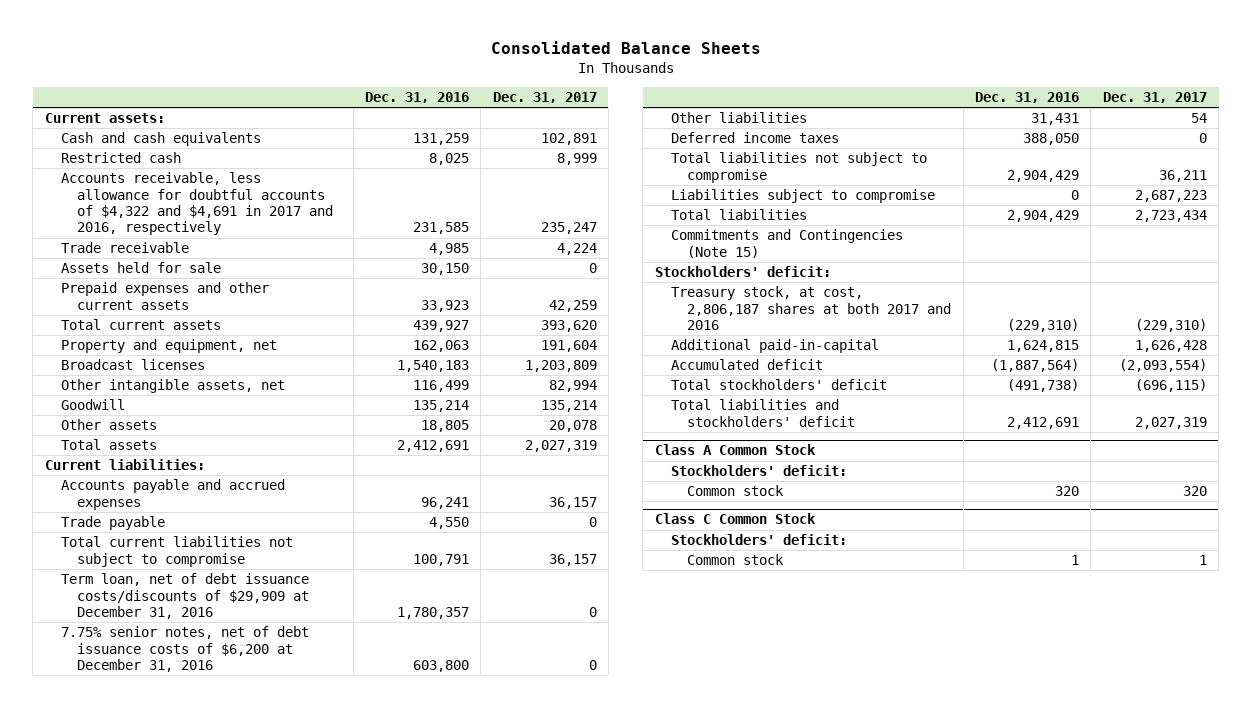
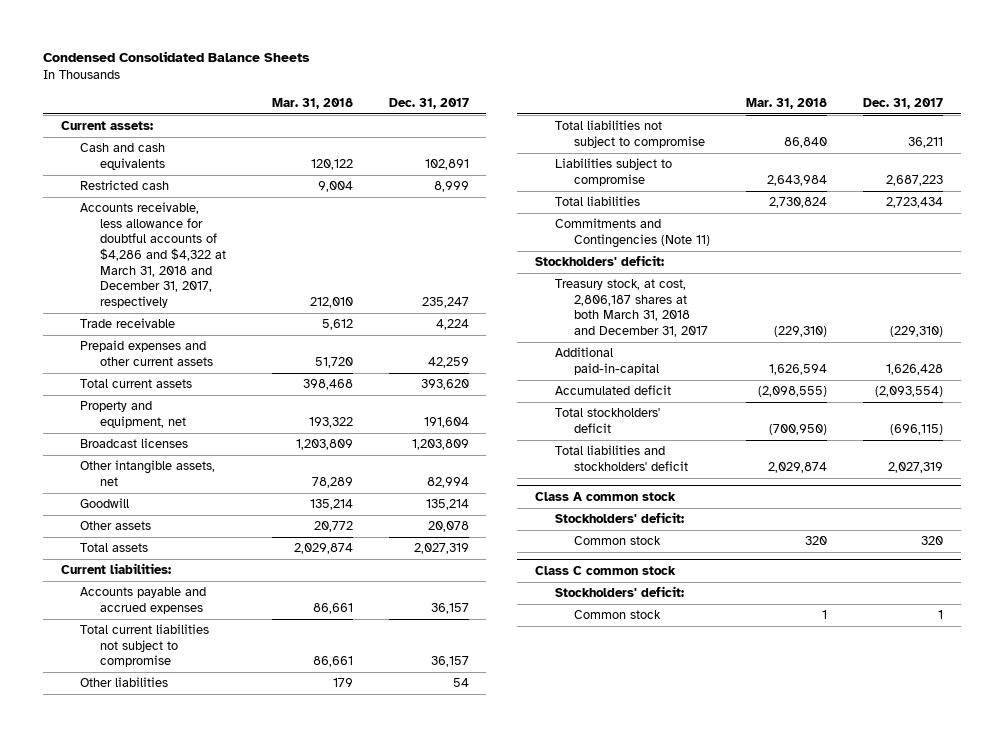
[490,41,761,55] Consolidated Balance Sheets -> [43,51,311,63] Condensed Consolidated Balance Sheets
[364,91,469,103] Dec. 31, 2016 -> none
none -> [271,97,353,109] Mar. 31, 2018
[60,172,334,236] Accounts receivable, less allowance for doubtful accounts of $4,322 and $4,691 in 2017 and 2016, respectively -> [80,202,226,308] Accounts receivable, less allowance for doubtful accounts of $4,286 and $4,322 at March 31, 2018 and December 31, 2017, respectively
[60,262,221,274] Assets held for sale -> none
[60,516,165,531] Trade payable -> none
[60,573,310,619] Term loan, net of debt issuance costs/discounts of $29,909 at December 31, 2016 -> none
[60,626,309,672] 7.75% senior notes, net of debt issuance costs of $6,200 at December 31, 2016 -> none
[671,132,840,144] Deferred income taxes -> none
[671,229,904,258] Commitments and Contingencies (Note 15) -> [554,218,711,248] Commitments and Contingencies (Note 11)
[671,286,952,330] Treasury stock, at cost, 2,806,187 shares at both 2017 and 2016 -> [554,279,709,337] Treasury stock, at cost, 2,806,187 shares at both March 31, 2018 and December 31, 2017
[654,444,816,456] Class A Common Stock -> [535,492,677,502] Class A common stock
[654,513,816,525] Class C Common Stock -> [535,566,677,576] Class C common stock

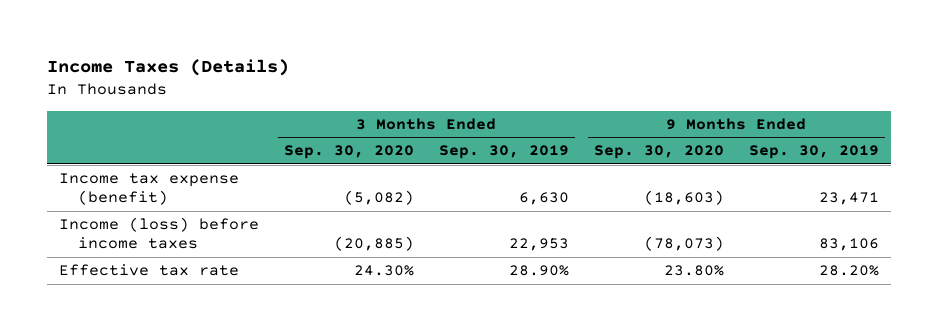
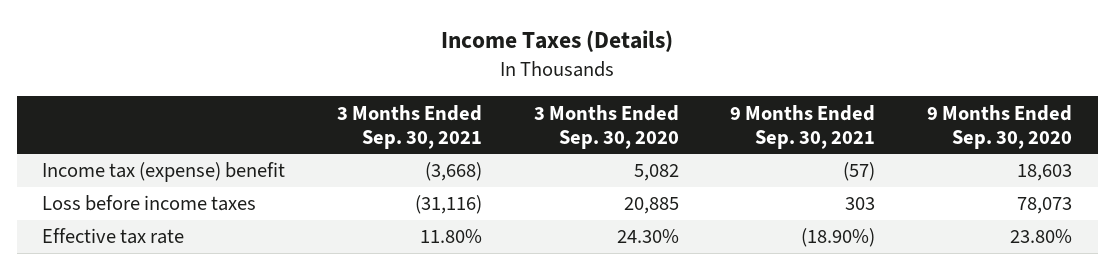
[438,145,569,160] Sep. 30, 2019 -> none
[748,145,879,160] Sep. 30, 2019 -> none
none -> [337,104,483,149] 3 Months Ended Sep. 30, 2021
none -> [730,104,876,149] 9 Months Ended Sep. 30, 2021
[59,173,240,206] Income tax expense (benefit) -> [42,162,286,183] Income tax (expense) benefit
[344,190,415,206] (5,082) -> [633,164,679,182] 5,082
[643,190,724,206] (18,603) -> [1016,164,1072,182] 18,603
[59,217,260,250] Income (loss) before income taxes -> [42,195,257,212] Loss before income taxes
[334,236,415,252] (20,885) -> [623,197,679,215] 20,885
[643,236,724,252] (78,073) -> [1016,197,1072,215] 78,073

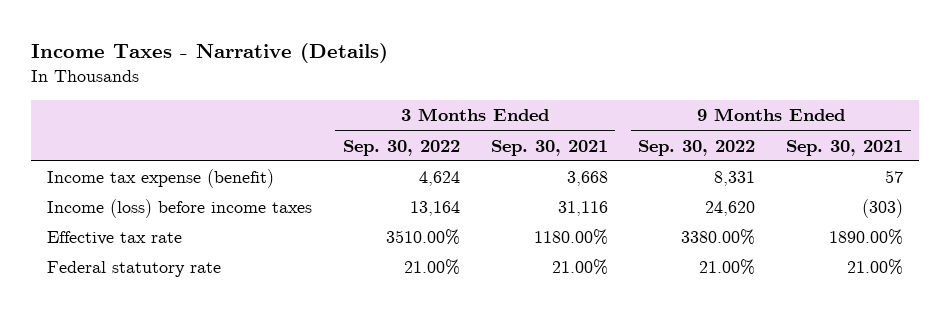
[441,30,674,53] Income Taxes (Details) -> [31,43,389,64] Income Taxes - Narrative (Details)
[533,104,679,149] 3 Months Ended Sep. 30, 2020 -> none
[926,104,1072,149] 9 Months Ended Sep. 30, 2020 -> none
none -> [342,139,460,156] Sep. 30, 2022
none -> [638,139,756,156] Sep. 30, 2022
[42,162,286,183] Income tax (expense) benefit -> [46,169,274,189] Income tax expense (benefit)
[425,162,483,182] (3,668) -> [566,171,608,187] 3,668
[843,162,876,182] (57) -> [885,170,904,184] 57
[42,195,257,212] Loss before income taxes -> [46,199,312,219] Income (loss) before income taxes
[415,195,483,215] (31,116) -> [557,201,608,217] 31,116
[845,197,876,211] 303 -> [862,199,904,219] (303)
[420,229,483,244] 11.80% -> [533,229,608,246] 1180.00%
[801,228,876,248] (18.90%) -> [829,229,904,246] 1890.00%
none -> [46,261,221,278] Federal statutory rate

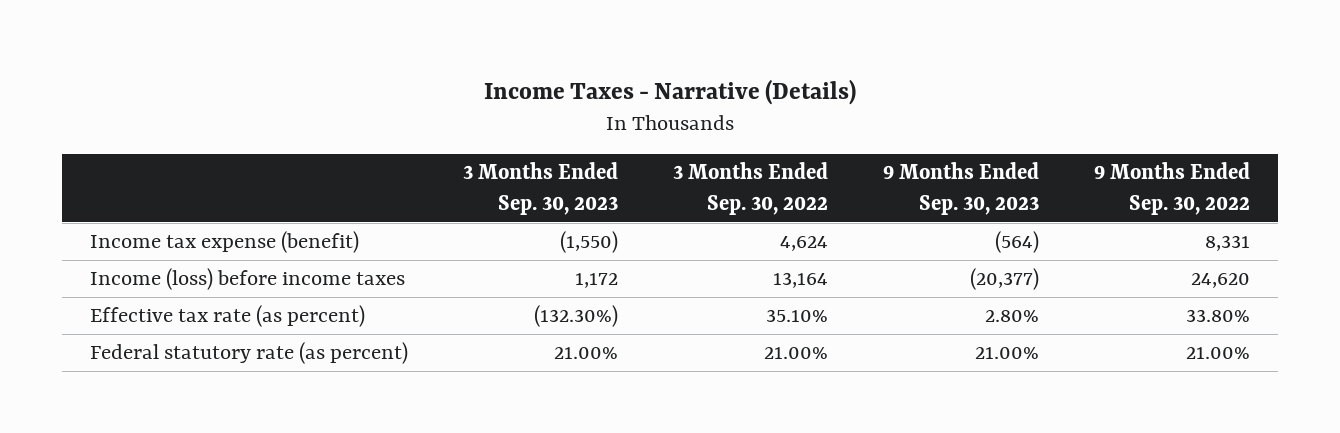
[490,139,608,156] Sep. 30, 2021 -> none
[786,139,904,156] Sep. 30, 2021 -> none
none -> [462,162,618,215] 3 Months Ended Sep. 30, 2023
none -> [883,162,1040,215] 9 Months Ended Sep. 30, 2023
[46,231,182,246] Effective tax rate -> [89,305,365,328] Effective tax rate (as percent)
[385,229,460,246] 3510.00% -> [765,309,828,323] 35.10%
[681,229,756,246] 3380.00% -> [1186,309,1251,323] 33.80%
[46,261,221,278] Federal statutory rate -> [89,342,408,365] Federal statutory rate (as percent)

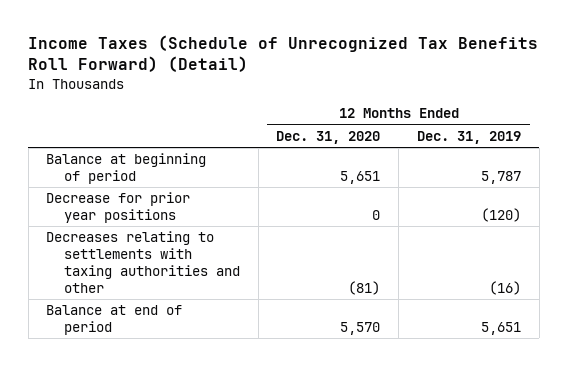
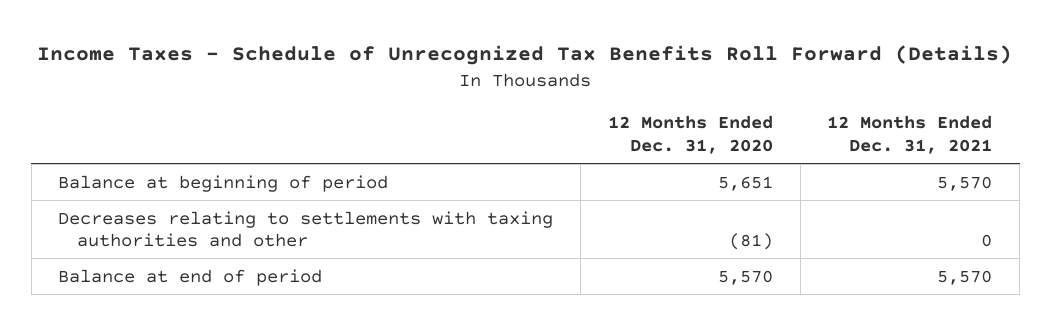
[28,35,539,73] Income Taxes (Schedule of Unrecognized Tax Benefits Roll Forward) (Detail) -> [37,45,1013,66] Income Taxes - Schedule of Unrecognized Tax Benefits Roll Forward (Details)
[416,130,521,144] Dec. 31, 2019 -> none
none -> [827,115,993,154] 12 Months Ended Dec. 31, 2021
[46,192,191,224] Decrease for prior year positions -> none

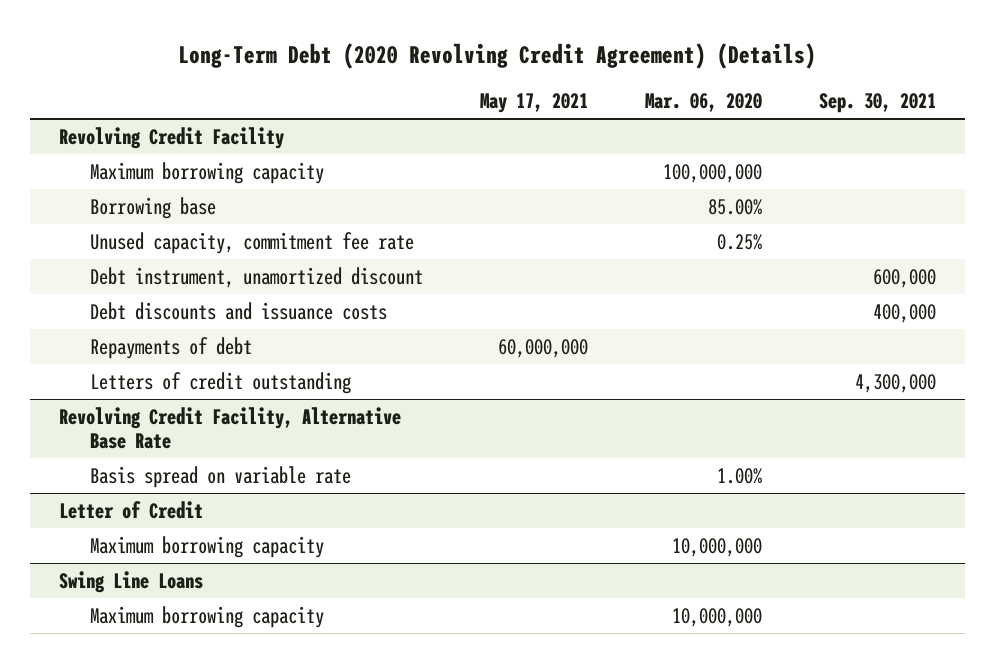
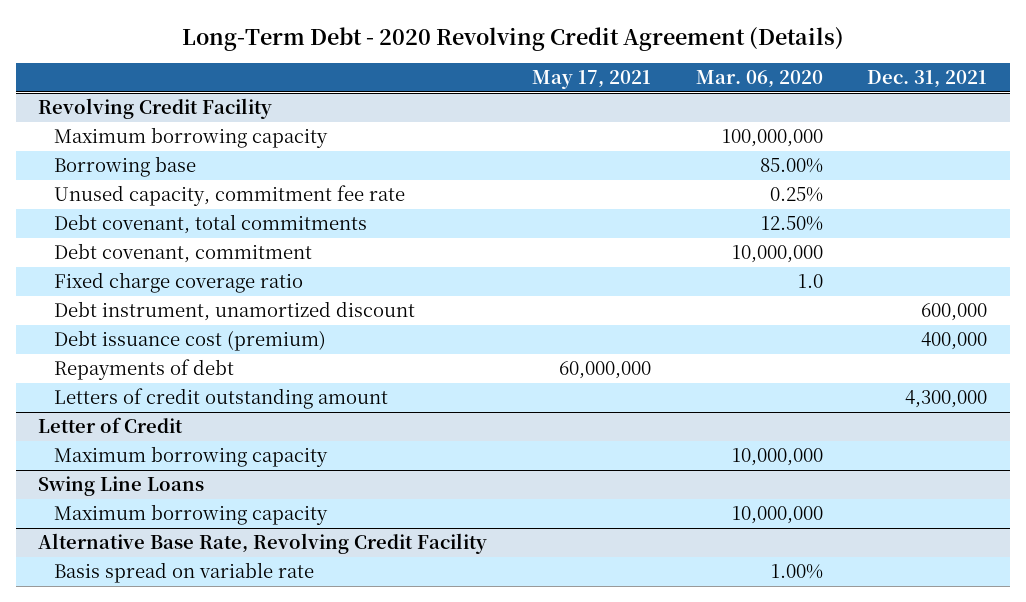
[178,42,817,69] Long-Term Debt (2020 Revolving Credit Agreement) (Details) -> [181,26,844,51] Long-Term Debt - 2020 Revolving Credit Agreement (Details)
[819,93,937,114] Sep. 30, 2021 -> none
none -> [867,70,988,89] Dec. 31, 2021
none -> [54,214,368,235] Debt covenant, total commitments
none -> [54,243,313,264] Debt covenant, commitment
none -> [54,272,304,294] Fixed charge coverage ratio
[90,301,388,320] Debt discounts and issuance costs -> [54,330,327,352] Debt issuance cost (premium)
[58,406,401,449] Revolving Credit Facility, Alternative Base Rate -> none
[90,465,352,488] Basis spread on variable rate -> none
[90,371,352,394] Letters of credit outstanding -> [54,388,389,410] Letters of credit outstanding amount
none -> [38,533,488,555] Alternative Base Rate, Revolving Credit Facility
none -> [54,562,315,584] Basis spread on variable rate

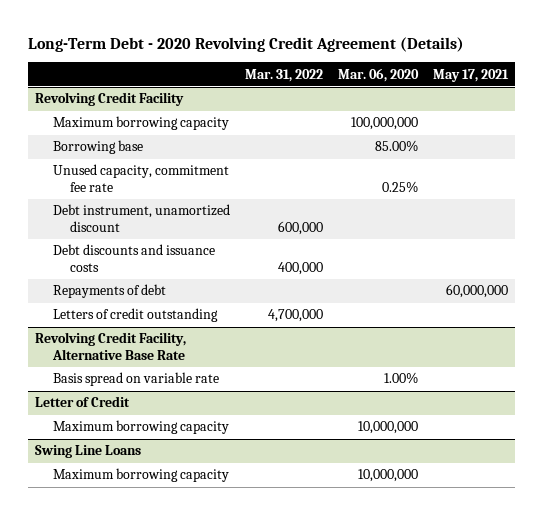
[867,70,988,89] Dec. 31, 2021 -> none
none -> [244,68,323,82] Mar. 31, 2022
[54,214,368,235] Debt covenant, total commitments -> none
[54,243,313,264] Debt covenant, commitment -> none
[54,272,304,294] Fixed charge coverage ratio -> none
[54,330,327,352] Debt issuance cost (premium) -> [52,244,215,273] Debt discounts and issuance costs
[54,388,389,410] Letters of credit outstanding amount -> [52,308,218,323] Letters of credit outstanding
none -> [35,332,187,361] Revolving Credit Facility, Alternative Base Rate
none -> [52,372,219,387] Basis spread on variable rate
[38,533,488,555] Alternative Base Rate, Revolving Credit Facility -> none
[54,562,315,584] Basis spread on variable rate -> none

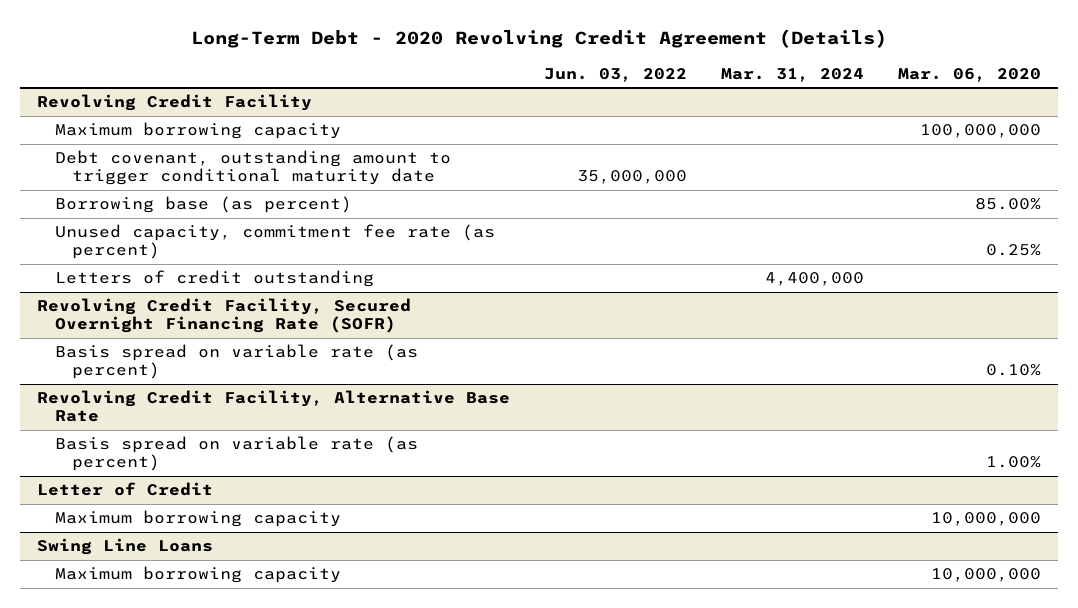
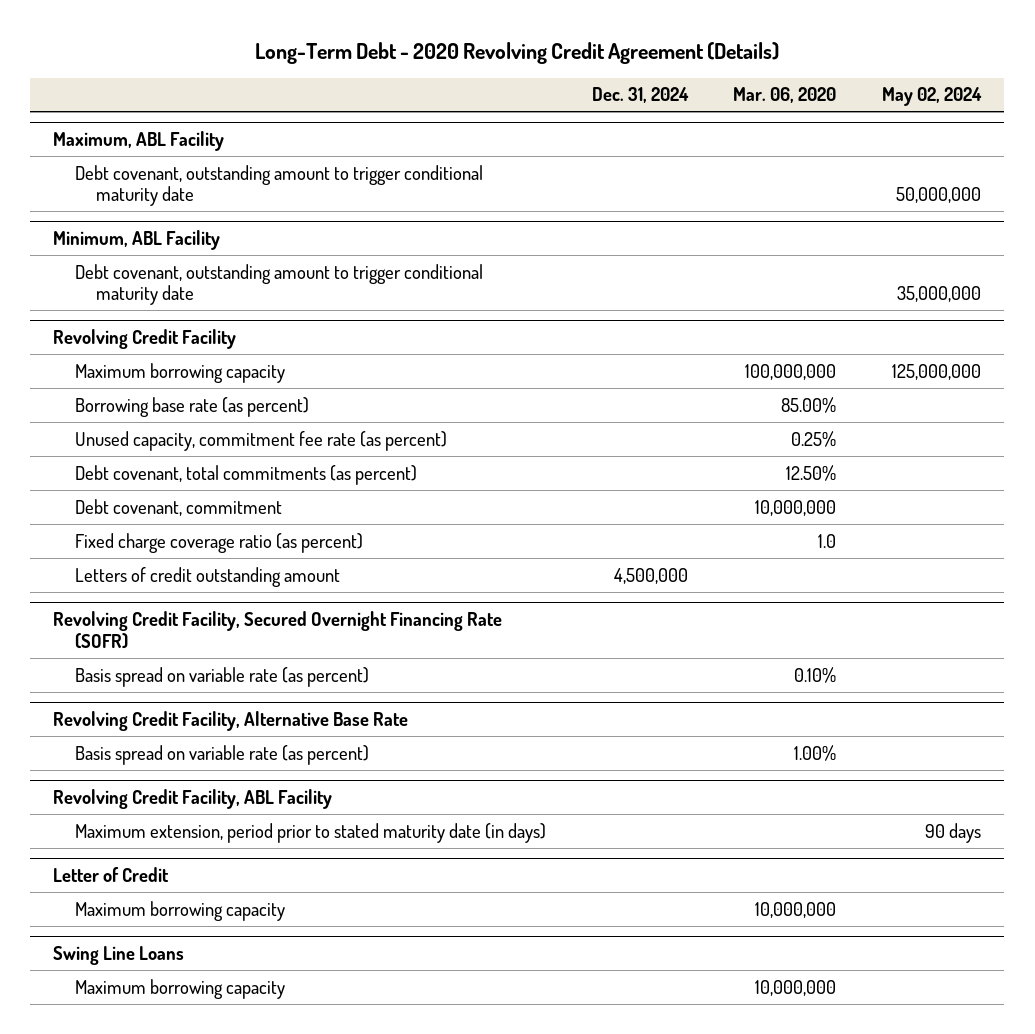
[543,67,687,82] Jun. 03, 2022 -> none
[720,67,864,82] Mar. 31, 2024 -> none
none -> [591,87,689,104] Dec. 31, 2024
none -> [882,87,983,107] May 02, 2024
none -> [53,131,225,152] Maximum, ABL Facility
none -> [74,164,483,207] Debt covenant, outstanding amount to trigger conditional maturity date
none -> [53,230,221,251] Minimum, ABL Facility
none -> [74,263,483,306] Debt covenant, outstanding amount to trigger conditional maturity date
[54,150,451,186] Debt covenant, outstanding amount to trigger conditional maturity date -> none
[54,196,352,214] Borrowing base (as percent) -> [74,396,309,417] Borrowing base rate (as percent)
none -> [74,464,417,485] Debt covenant, total commitments (as percent)
none -> [74,498,282,516] Debt covenant, commitment
none -> [74,532,363,553] Fixed charge coverage ratio (as percent)
[54,270,374,288] Letters of credit outstanding -> [74,566,340,587] Letters of credit outstanding amount
none -> [53,789,333,810] Revolving Credit Facility, ABL Facility
none -> [74,822,546,843] Maximum extension, period prior to stated maturity date (in days)

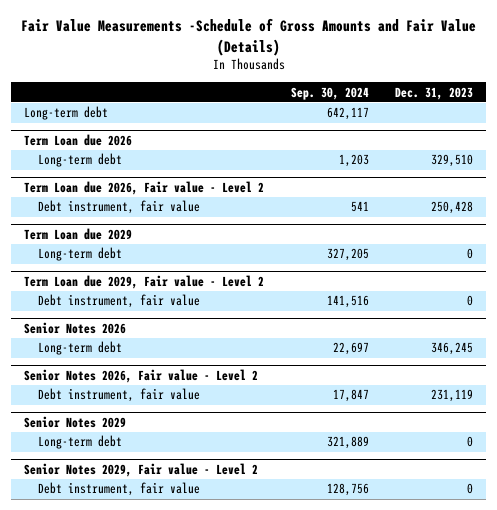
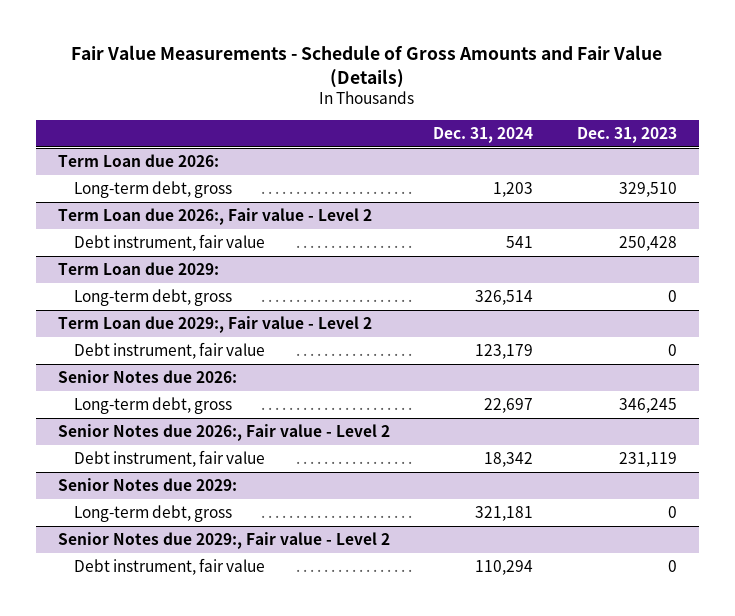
[20,18,476,56] Fair Value Measurements -Schedule of Gross Amounts and Fair Value (Details) -> [71,45,663,88] Fair Value Measurements - Schedule of Gross Amounts and Fair Value (Details)
[290,86,369,100] Sep. 30, 2024 -> none
none -> [433,126,534,143] Dec. 31, 2024
[24,106,109,121] Long-term debt -> none
[24,133,133,146] Term Loan due 2026 -> [58,154,220,168] Term Loan due 2026:
[37,153,122,168] Long-term debt -> [73,181,232,199] Long-term debt, gross
[24,180,265,195] Term Loan due 2026, Fair value - Level 2 -> [58,208,373,226] Term Loan due 2026:, Fair value - Level 2
[24,227,133,240] Term Loan due 2029 -> [58,262,220,276] Term Loan due 2029:
[37,247,122,262] Long-term debt -> [73,289,232,307] Long-term debt, gross
[24,274,265,289] Term Loan due 2029, Fair value - Level 2 -> [58,316,373,334] Term Loan due 2029:, Fair value - Level 2
[24,321,127,334] Senior Notes 2026 -> [58,370,238,384] Senior Notes due 2026:
[37,341,122,356] Long-term debt -> [73,397,232,415] Long-term debt, gross
[24,368,259,383] Senior Notes 2026, Fair value - Level 2 -> [58,424,391,442] Senior Notes due 2026:, Fair value - Level 2
[24,415,127,428] Senior Notes 2029 -> [58,478,238,492] Senior Notes due 2029:
[37,435,122,450] Long-term debt -> [73,505,232,523] Long-term debt, gross
[24,462,259,477] Senior Notes 2029, Fair value - Level 2 -> [58,532,391,550] Senior Notes due 2029:, Fair value - Level 2

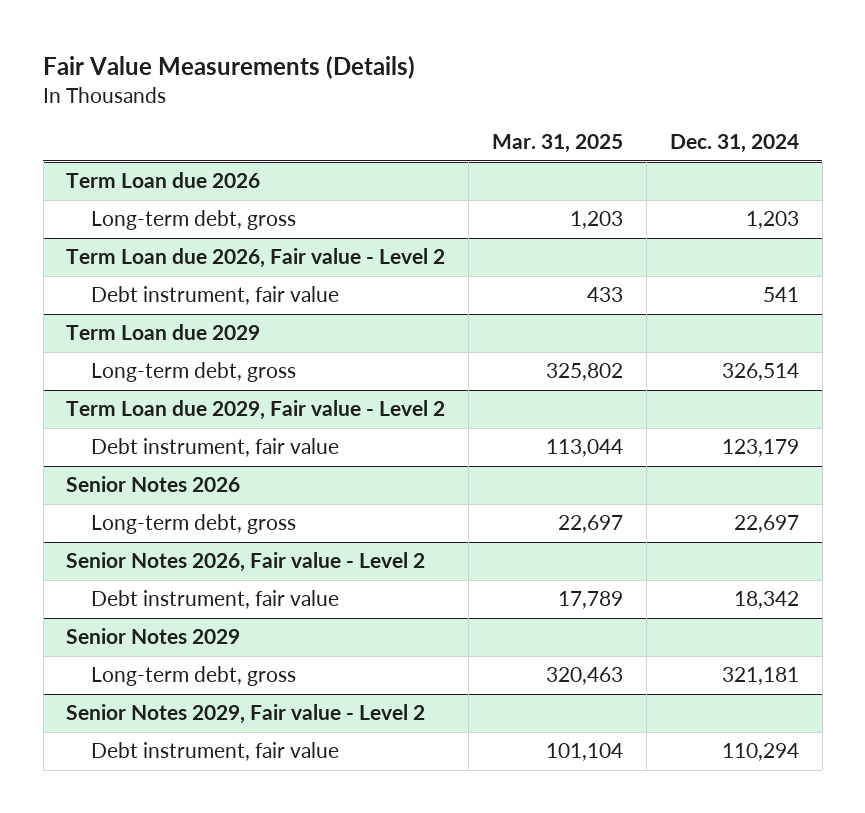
[71,45,663,88] Fair Value Measurements - Schedule of Gross Amounts and Fair Value (Details) -> [43,55,416,79] Fair Value Measurements (Details)
[576,126,677,143] Dec. 31, 2023 -> none
none -> [492,134,624,154] Mar. 31, 2025
[58,154,220,168] Term Loan due 2026: -> [66,172,261,189] Term Loan due 2026
[58,208,373,226] Term Loan due 2026:, Fair value - Level 2 -> [66,248,446,269] Term Loan due 2026, Fair value - Level 2
[58,262,220,276] Term Loan due 2029: -> [66,324,261,341] Term Loan due 2029
[58,316,373,334] Term Loan due 2029:, Fair value - Level 2 -> [66,400,446,421] Term Loan due 2029, Fair value - Level 2
[58,370,238,384] Senior Notes due 2026: -> [66,476,241,493] Senior Notes 2026
[58,424,391,442] Senior Notes due 2026:, Fair value - Level 2 -> [66,552,426,573] Senior Notes 2026, Fair value - Level 2
[58,478,238,492] Senior Notes due 2029: -> [66,628,241,645] Senior Notes 2029
[58,532,391,550] Senior Notes due 2029:, Fair value - Level 2 -> [66,704,426,725] Senior Notes 2029, Fair value - Level 2

